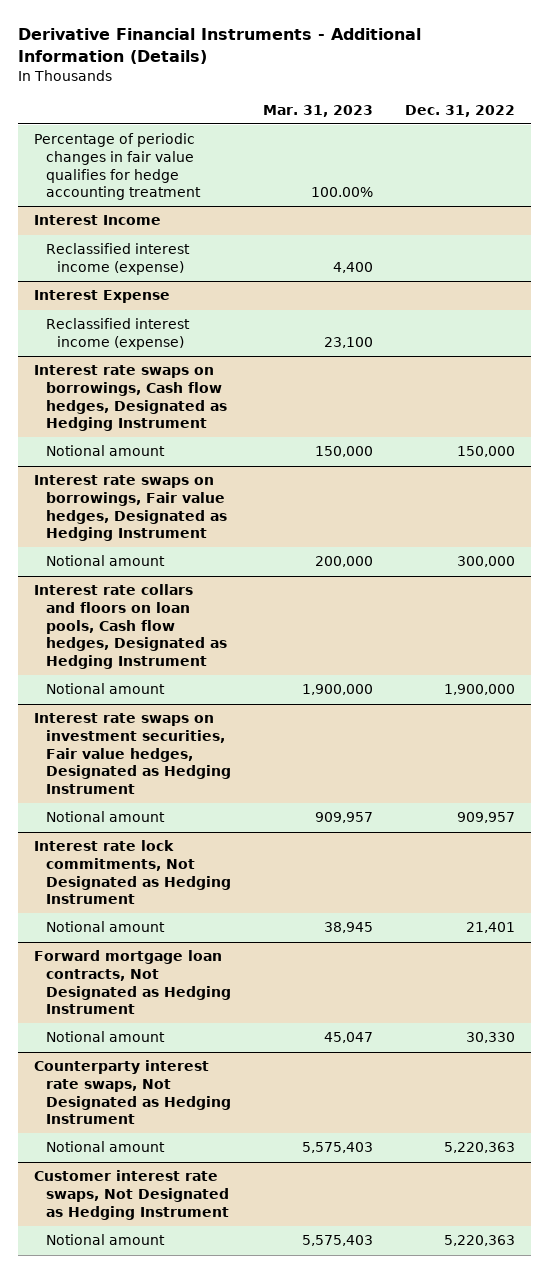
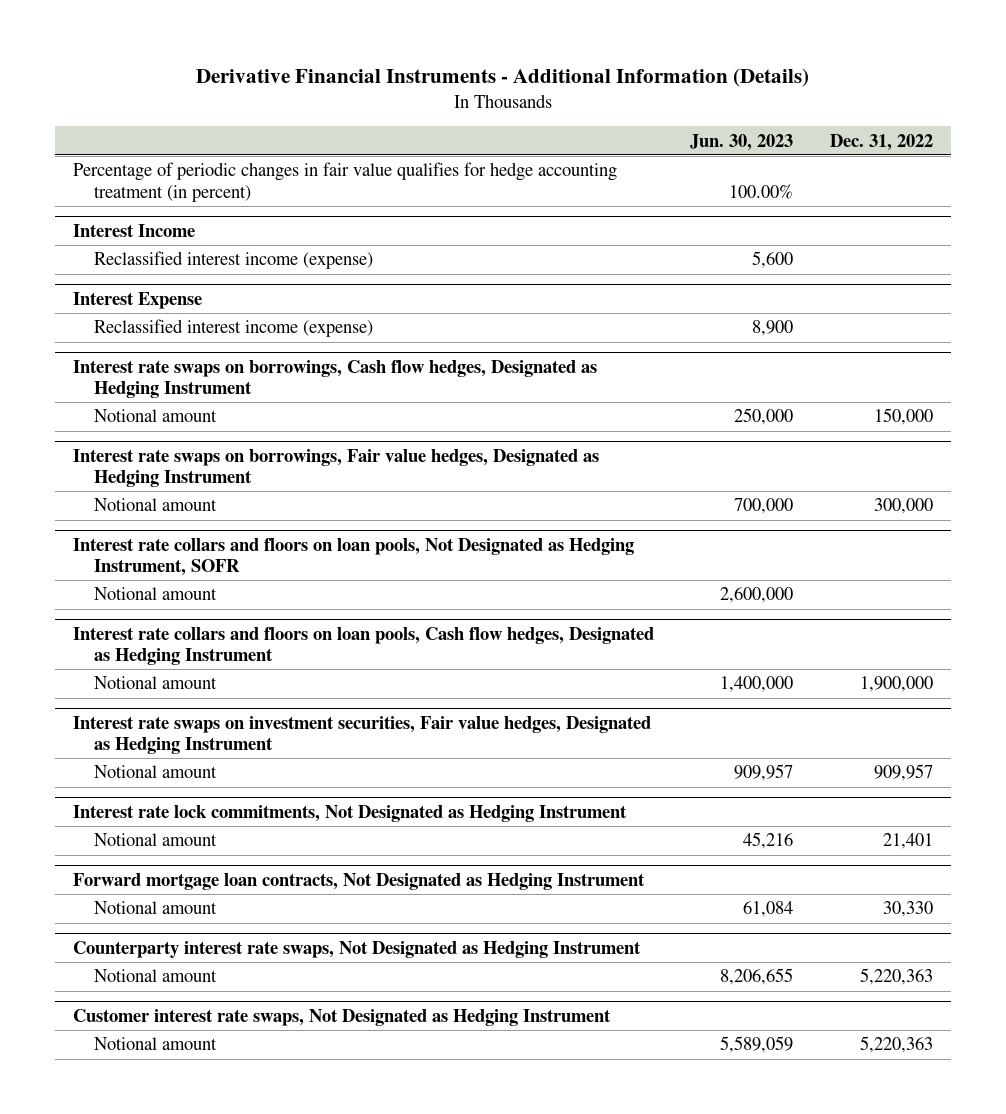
[262,104,373,117] Mar. 31, 2023 -> none
none -> [690,133,794,151] Jun. 30, 2023
[34,133,201,201] Percentage of periodic changes in fair value qualifies for hedge accounting treatment -> [72,162,617,202] Percentage of periodic changes in fair value qualifies for hedge accounting treatment (in percent)
none -> [72,537,634,577] Interest rate collars and floors on loan pools, Not Designated as Hedging Instrument, SOFR
none -> [94,587,218,601] Notional amount

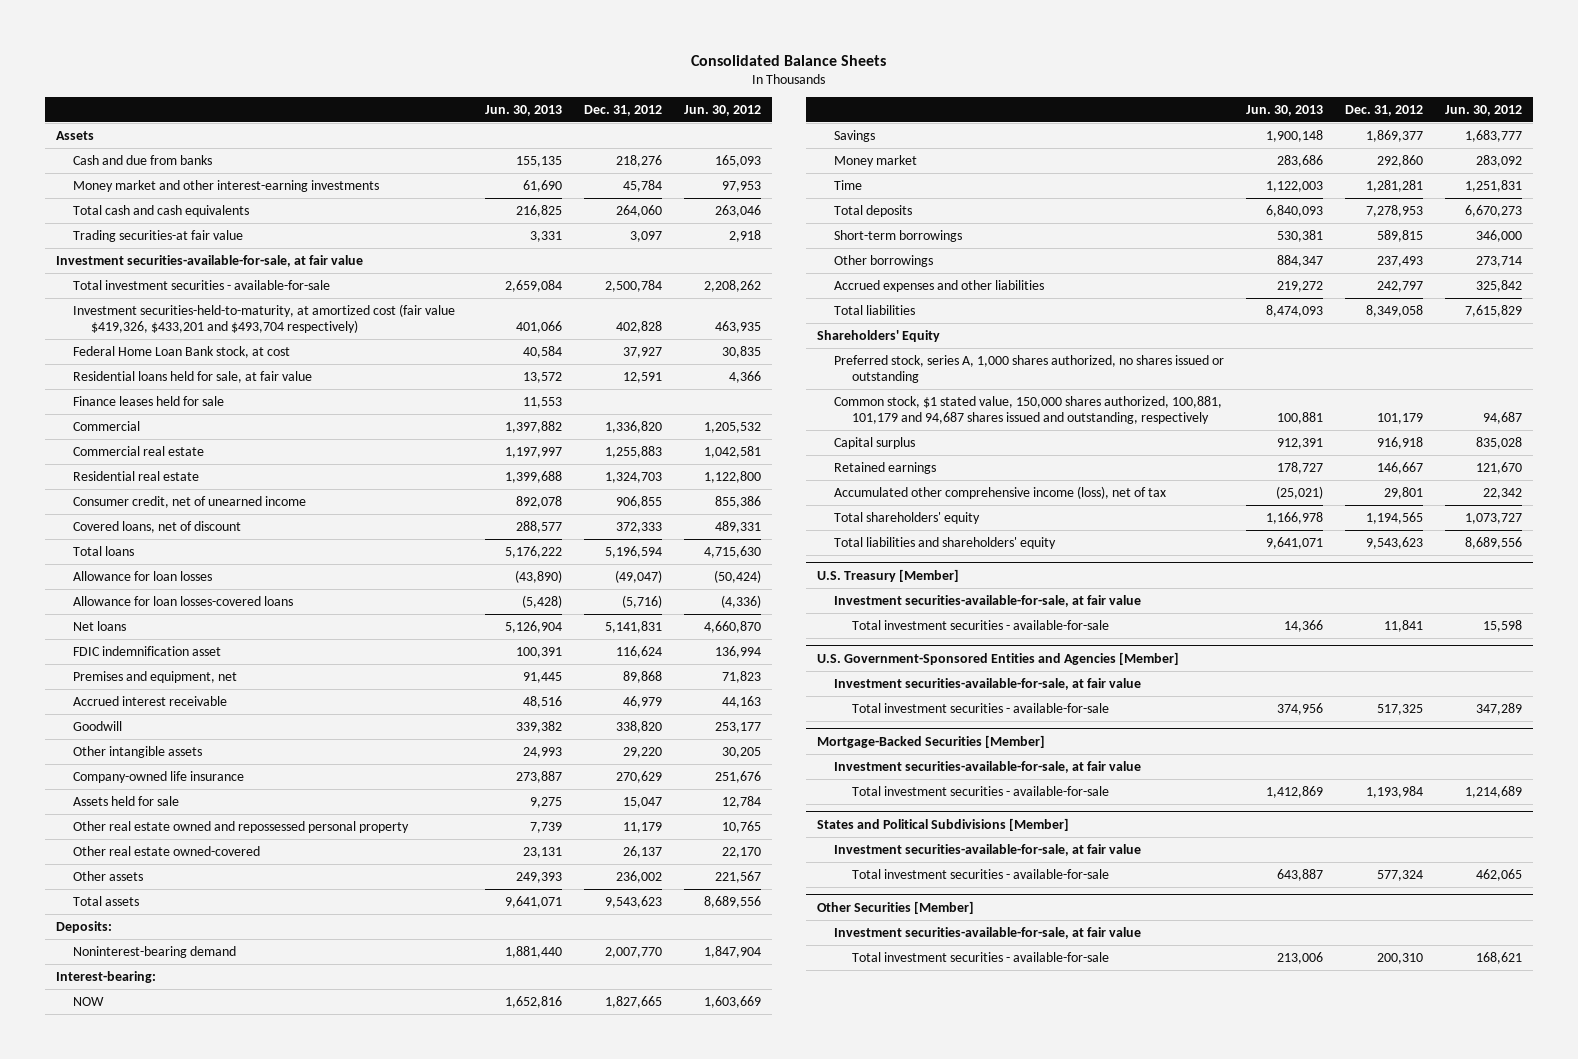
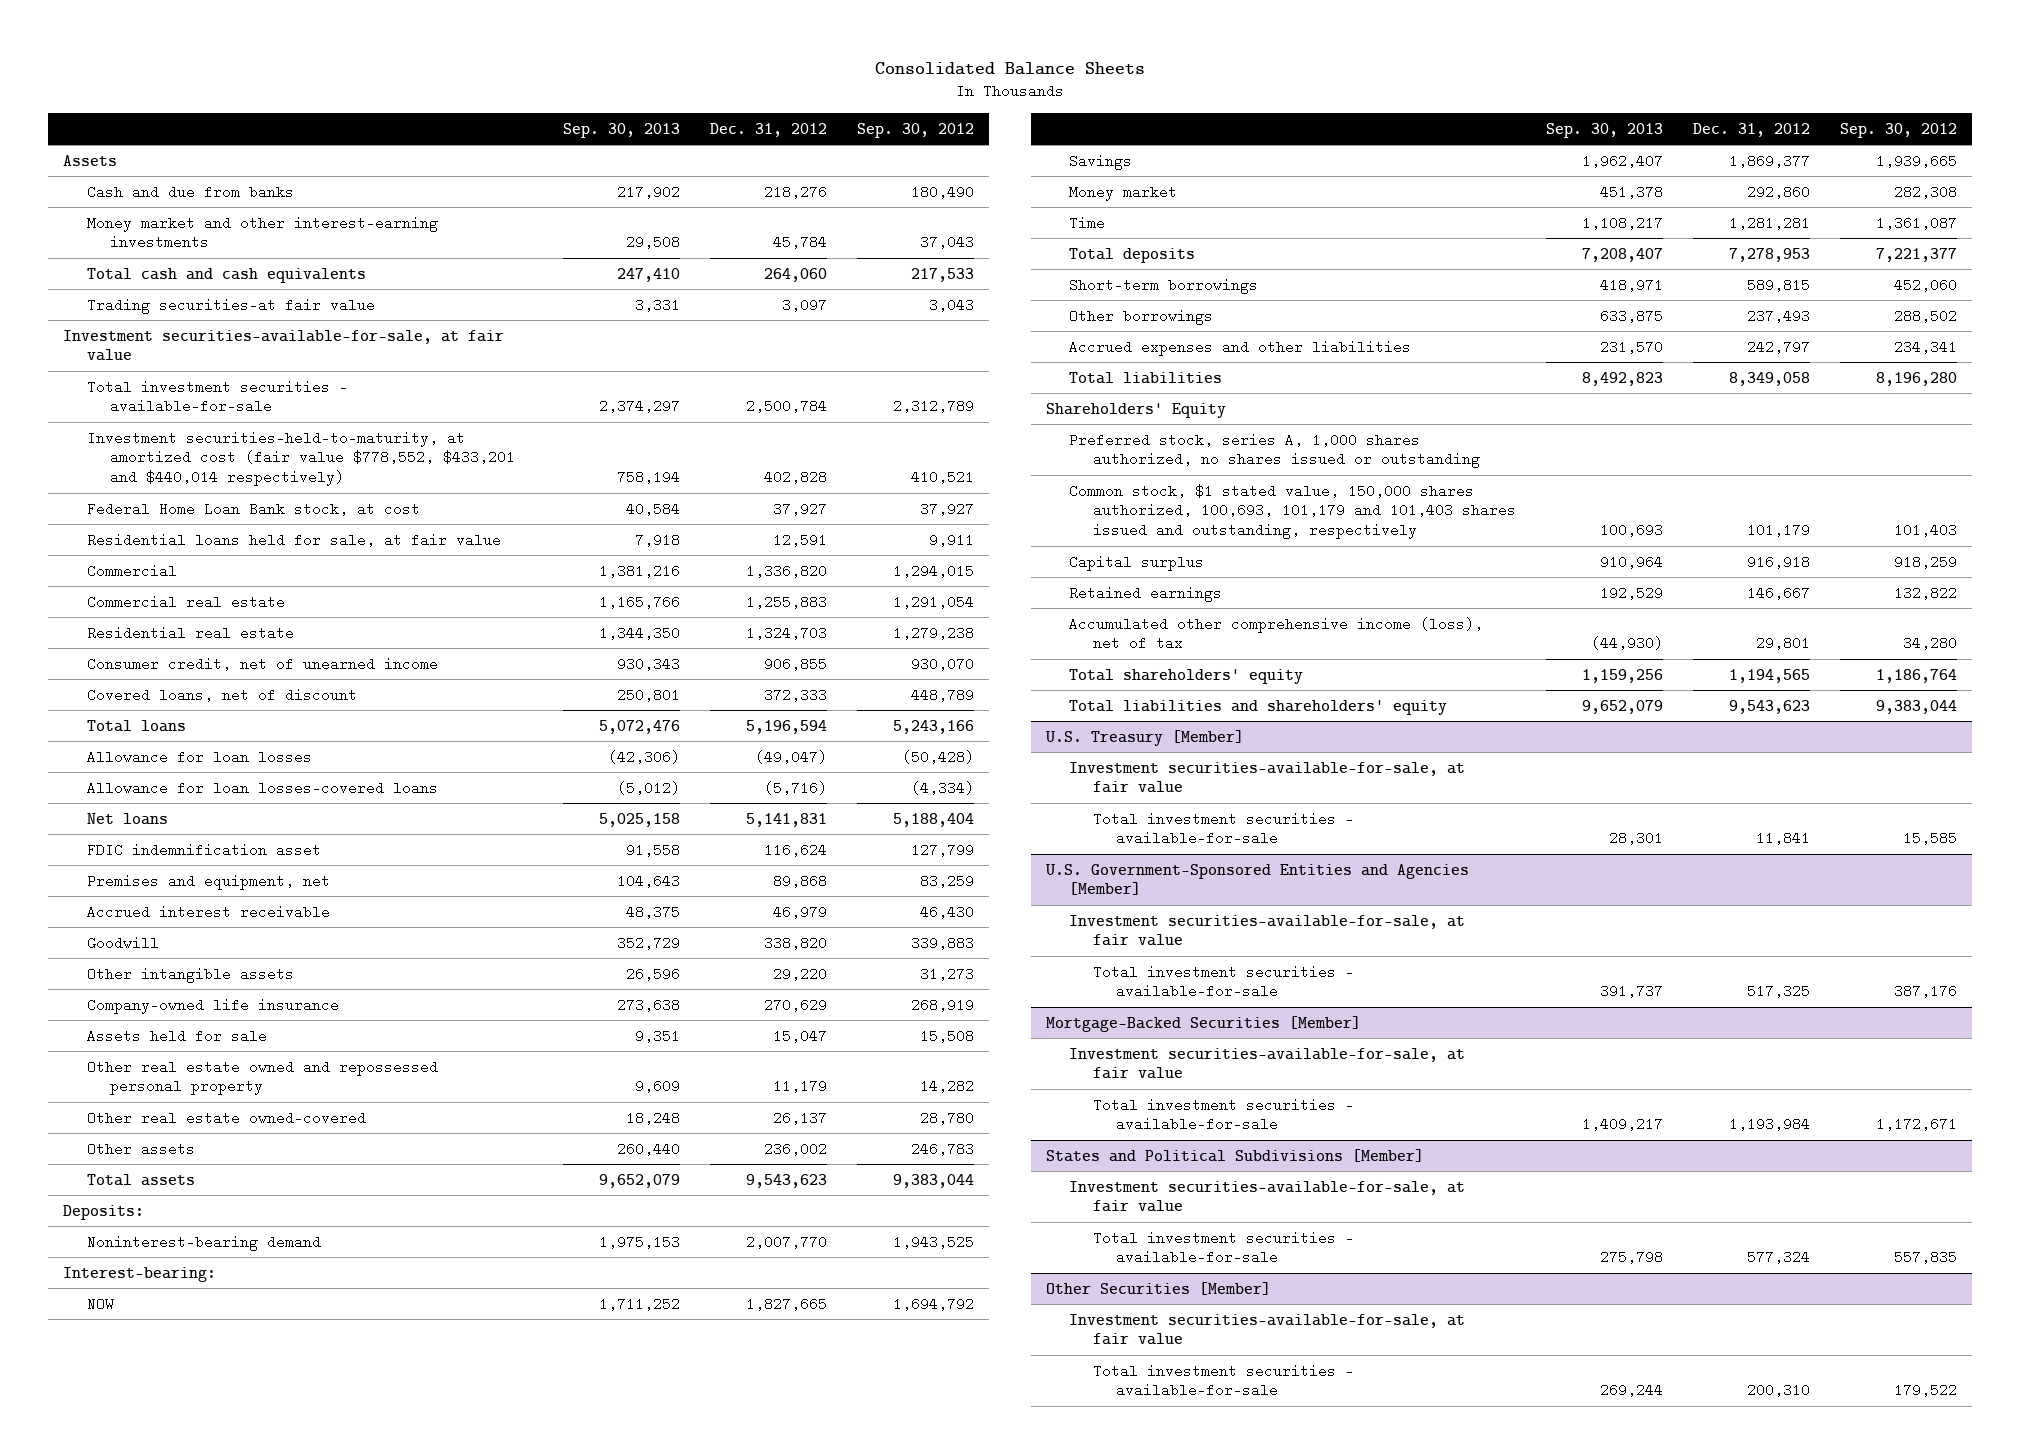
[485,104,563,116] Jun. 30, 2013 -> none
[684,104,762,116] Jun. 30, 2012 -> none
none -> [563,122,681,138] Sep. 30, 2013
none -> [857,122,975,138] Sep. 30, 2012
[73,303,456,333] Investment securities-held-to-maturity, at amortized cost (fair value $419,326, $433,201 and $493,704 respectively) -> [86,430,515,487] Investment securities-held-to-maturity, at amortized cost (fair value $778,552, $433,201 and $440,014 respectively)
[73,395,225,406] Finance leases held for sale -> none
[834,395,1223,424] Common stock, $1 stated value, 150,000 shares authorized, 100,881, 101,179 and 94,687 shares issued and outstanding, respectively -> [1069,483,1516,540] Common stock, $1 stated value, 150,000 shares authorized, 100,693, 101,179 and 101,403 shares issued and outstanding, respectively

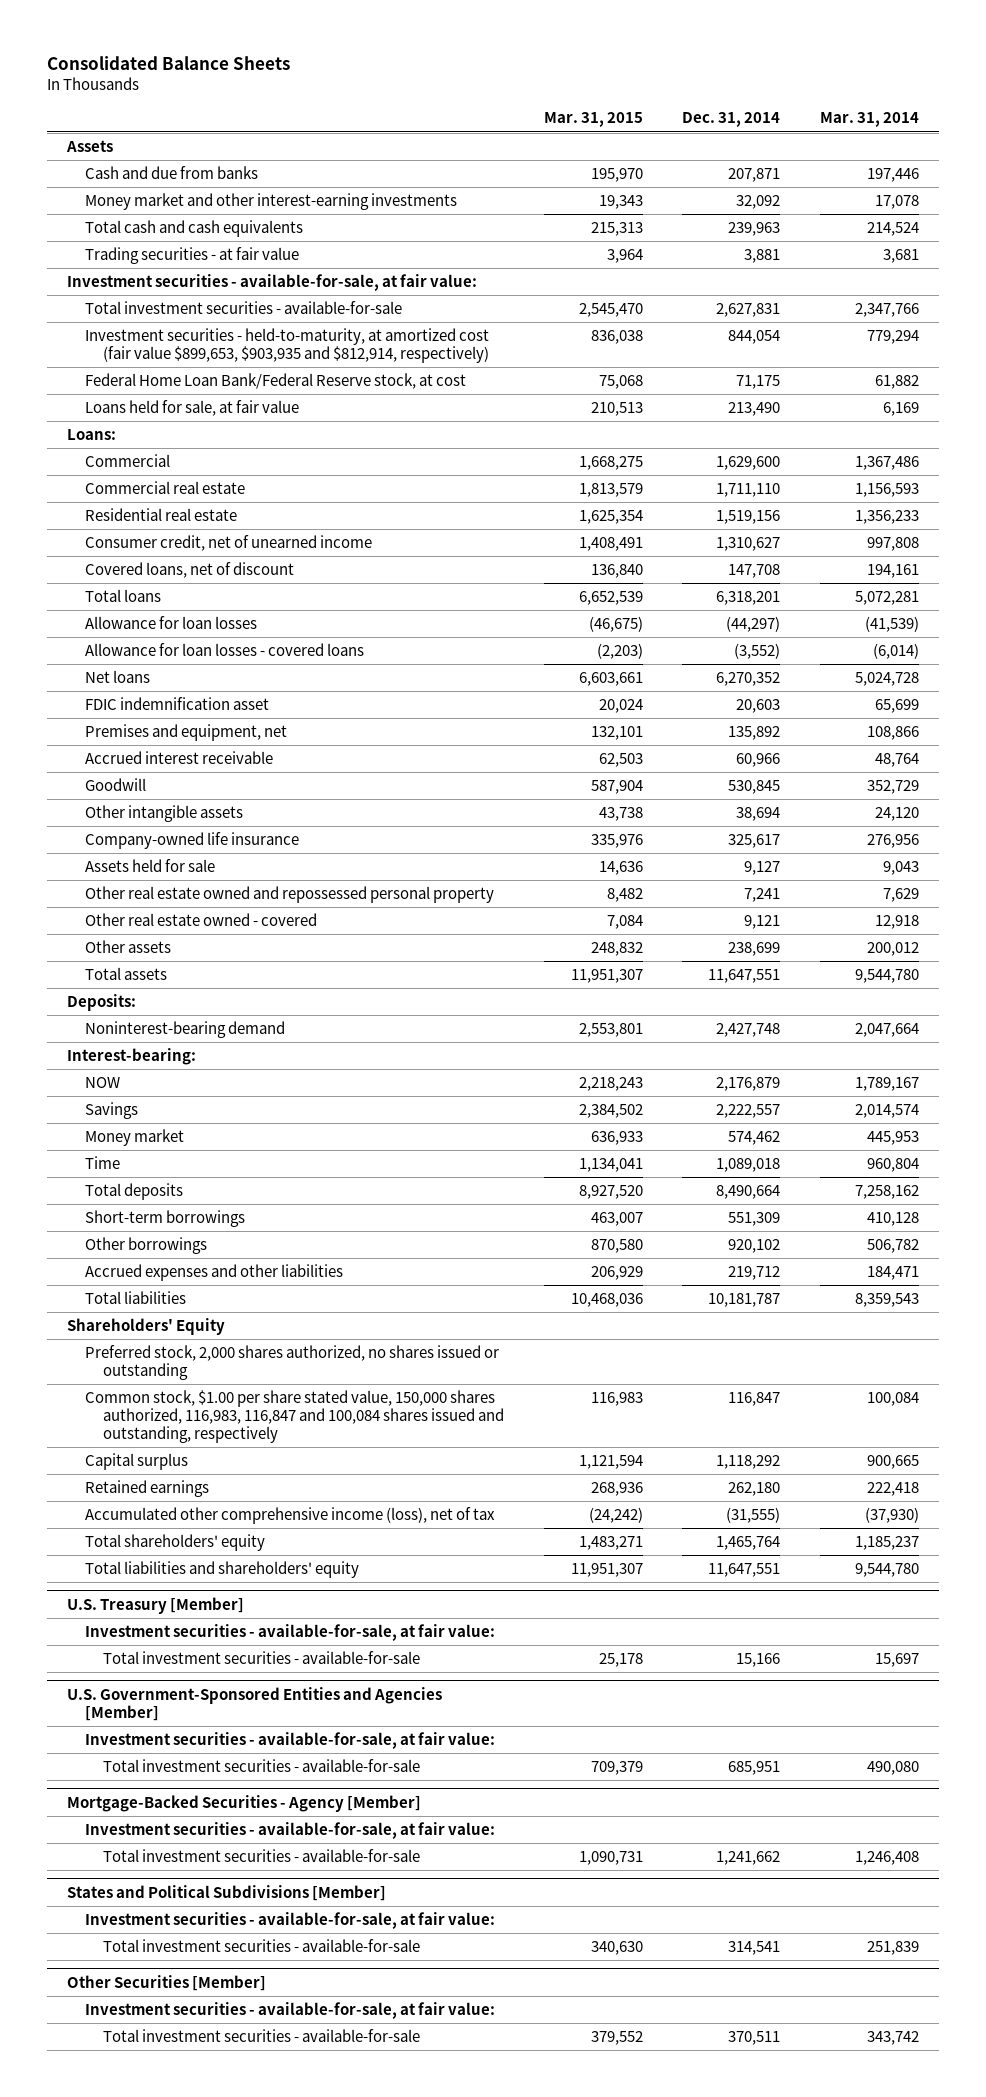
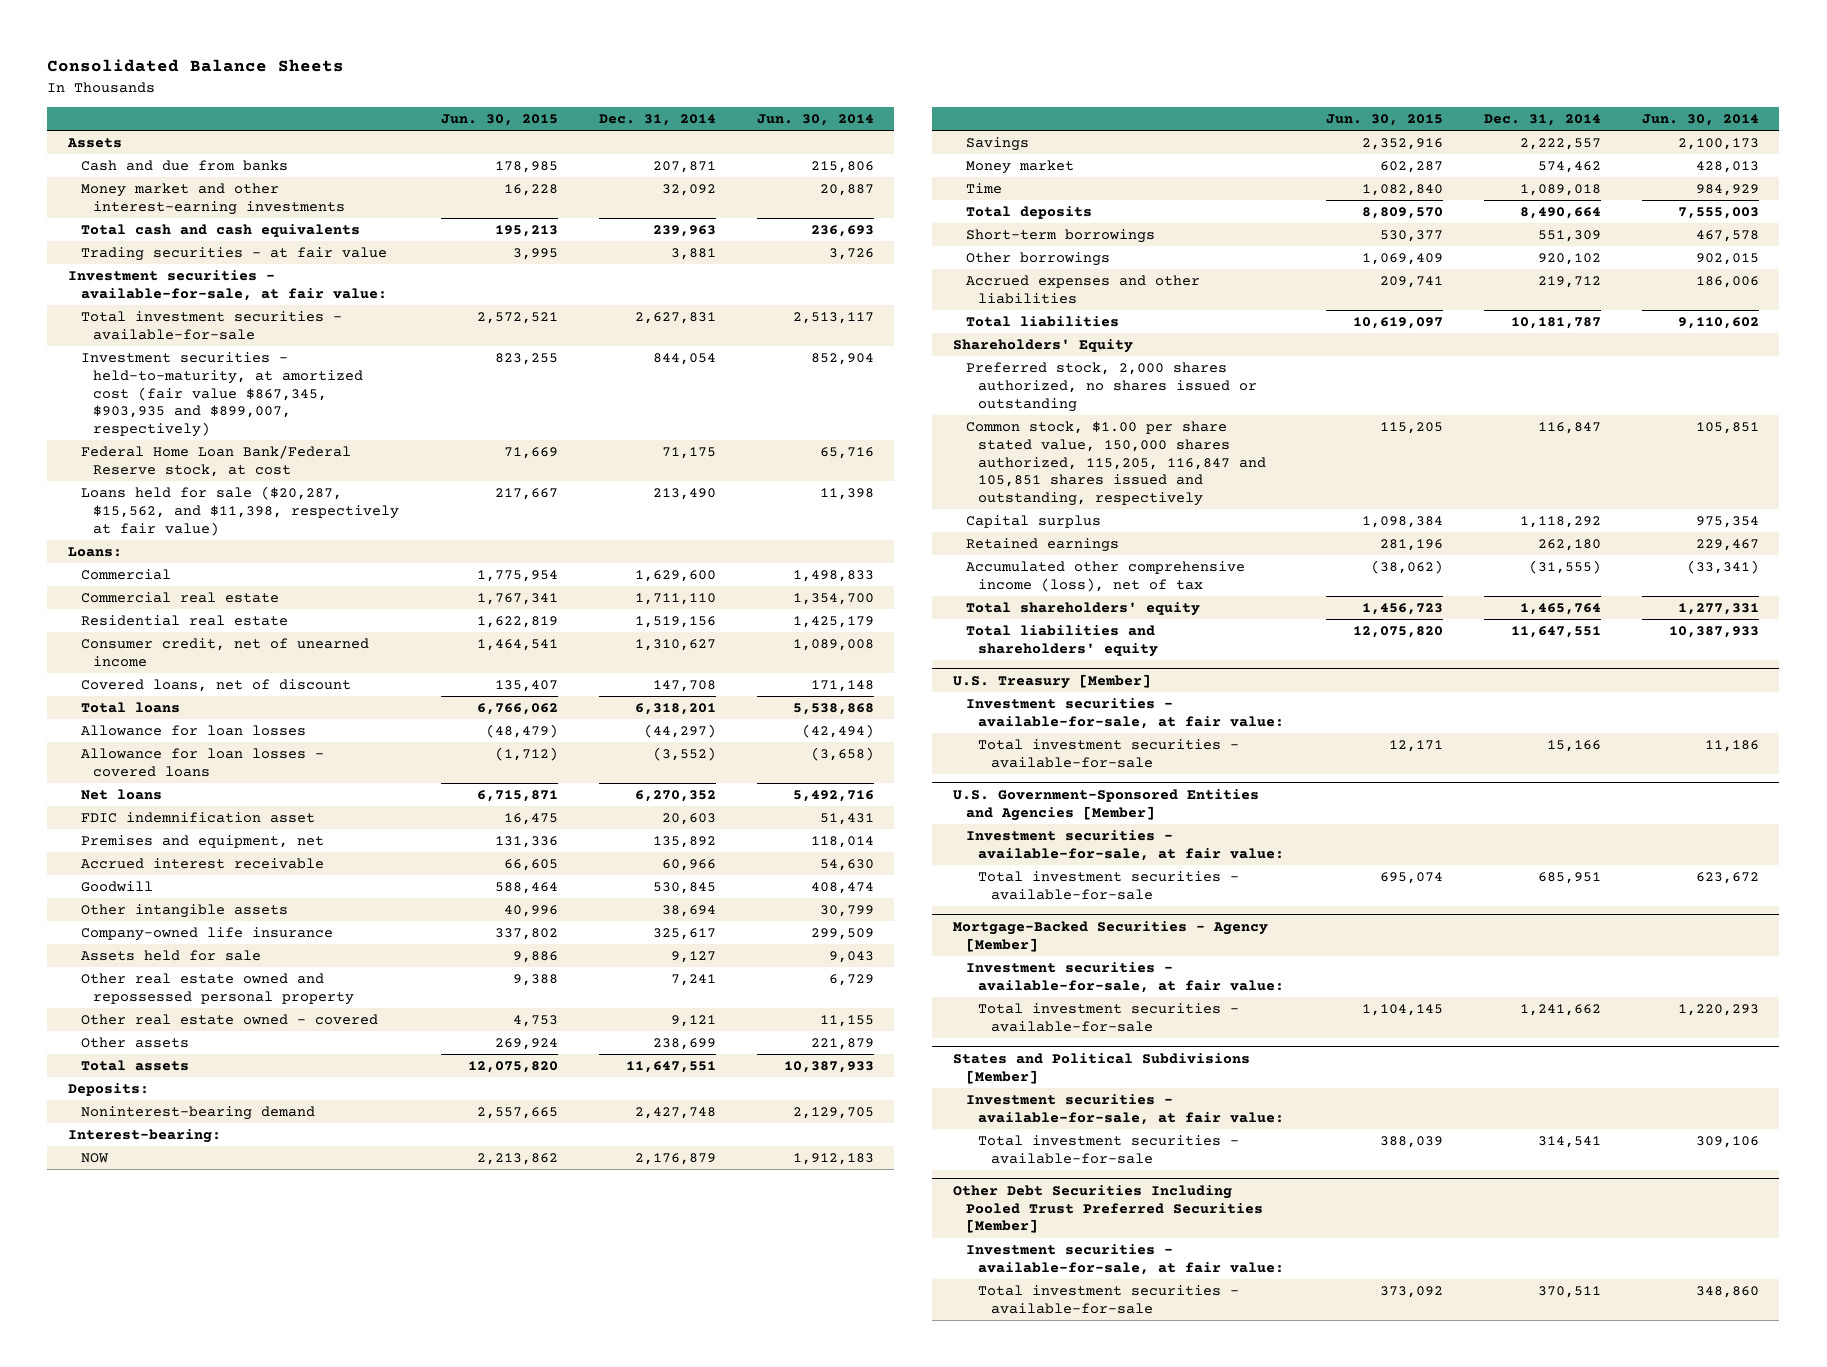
[543,112,643,128] Mar. 31, 2015 -> none
[820,112,920,128] Mar. 31, 2014 -> none
none -> [440,113,558,126] Jun. 30, 2015
none -> [756,113,874,126] Jun. 30, 2014
[84,327,489,363] Investment securities - held-to-maturity, at amortized cost (fair value $899,653, $903,935 and $812,914, respectively) -> [80,352,364,438] Investment securities - held-to-maturity, at amortized cost (fair value $867,345, $903,935 and $899,007, respectively)
[84,399,299,416] Loans held for sale, at fair value -> [80,486,400,536] Loans held for sale ($20,287, $15,562, and $11,398, respectively at fair value)
[84,1389,504,1443] Common stock, $1.00 per share stated value, 150,000 shares authorized, 116,983, 116,847 and 100,084 shares issued and outstanding, respectively -> [965,421,1267,507] Common stock, $1.00 per share stated value, 150,000 shares authorized, 115,205, 116,847 and 105,851 shares issued and outstanding, respectively
[66,1974,266,1991] Other Securities [Member] -> none
none -> [952,1185,1263,1234] Other Debt Securities Including Pooled Trust Preferred Securities [Member]

